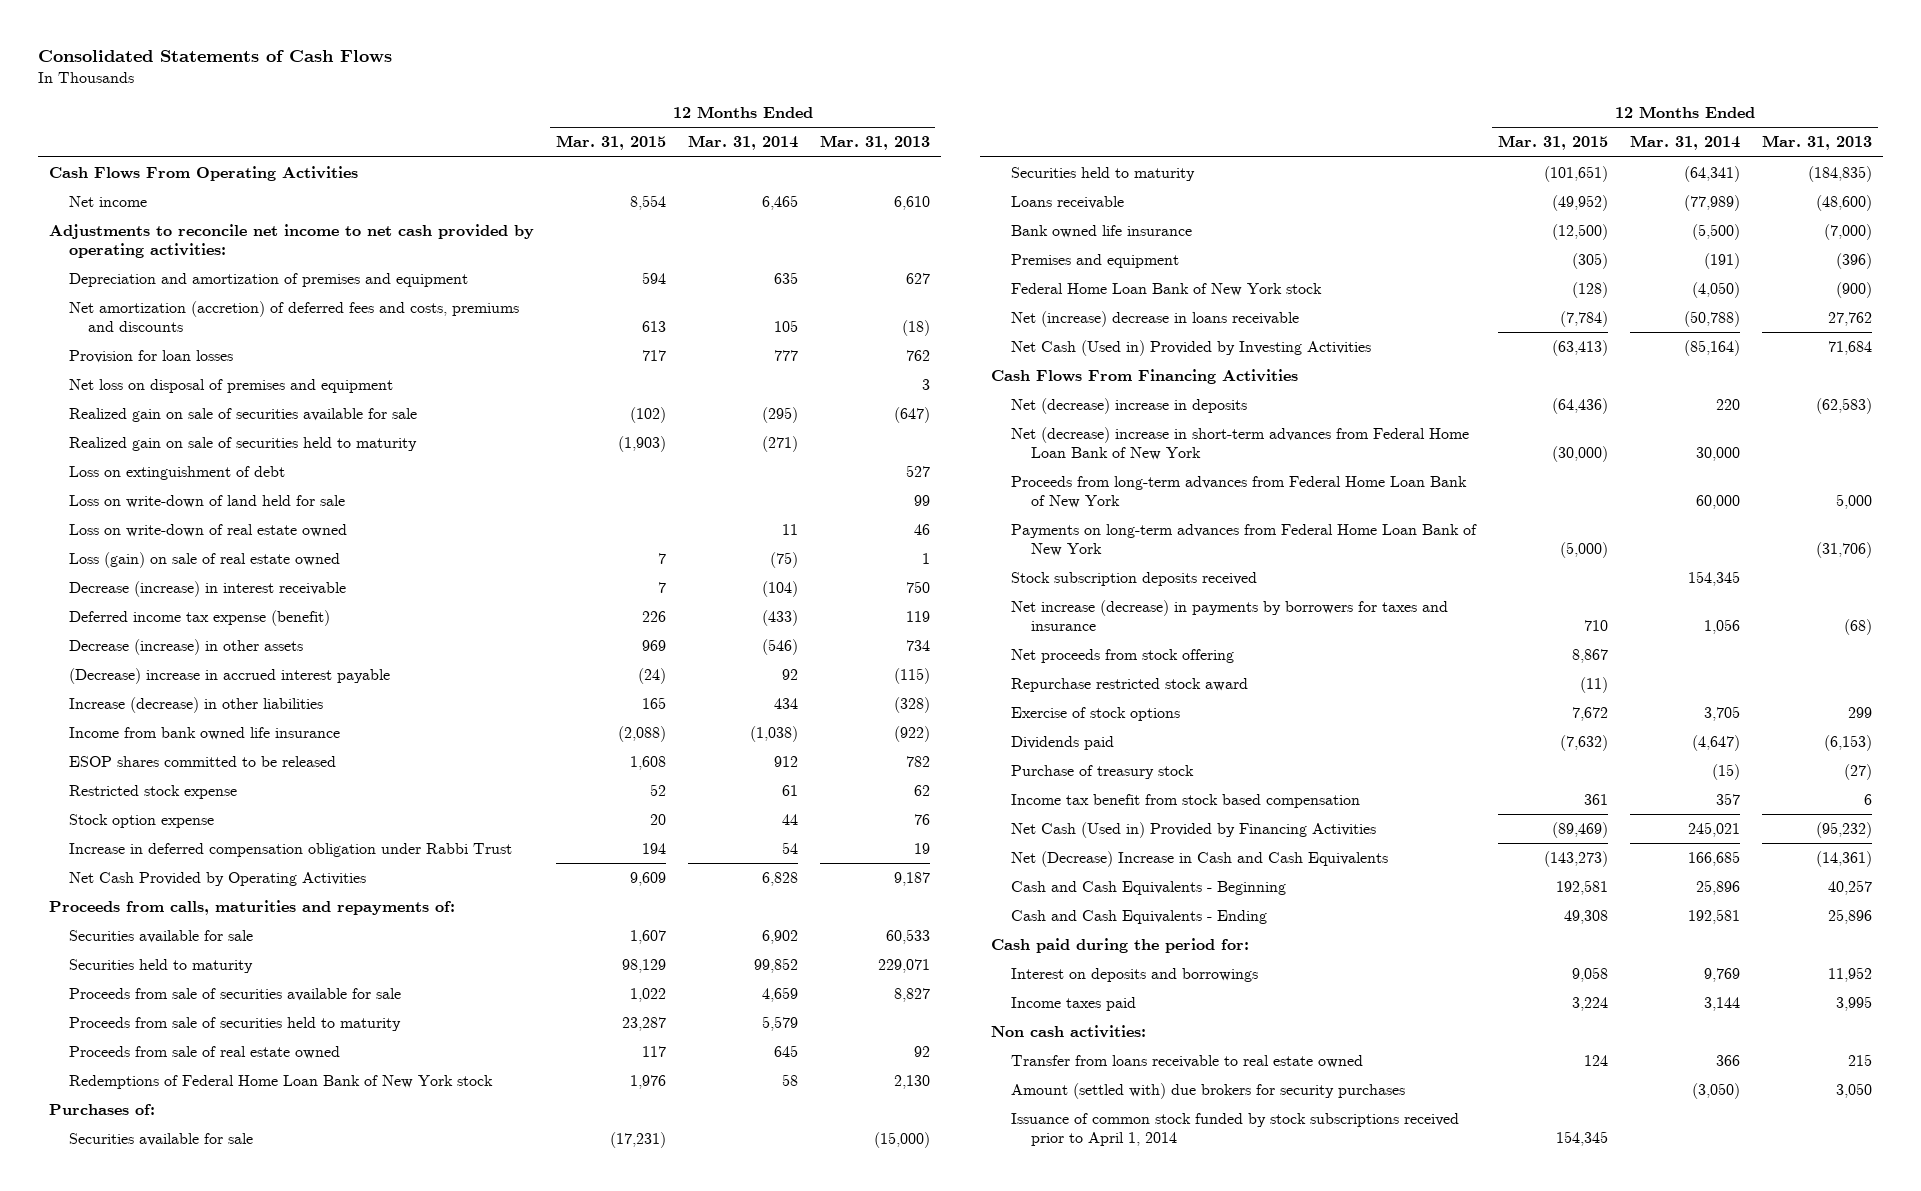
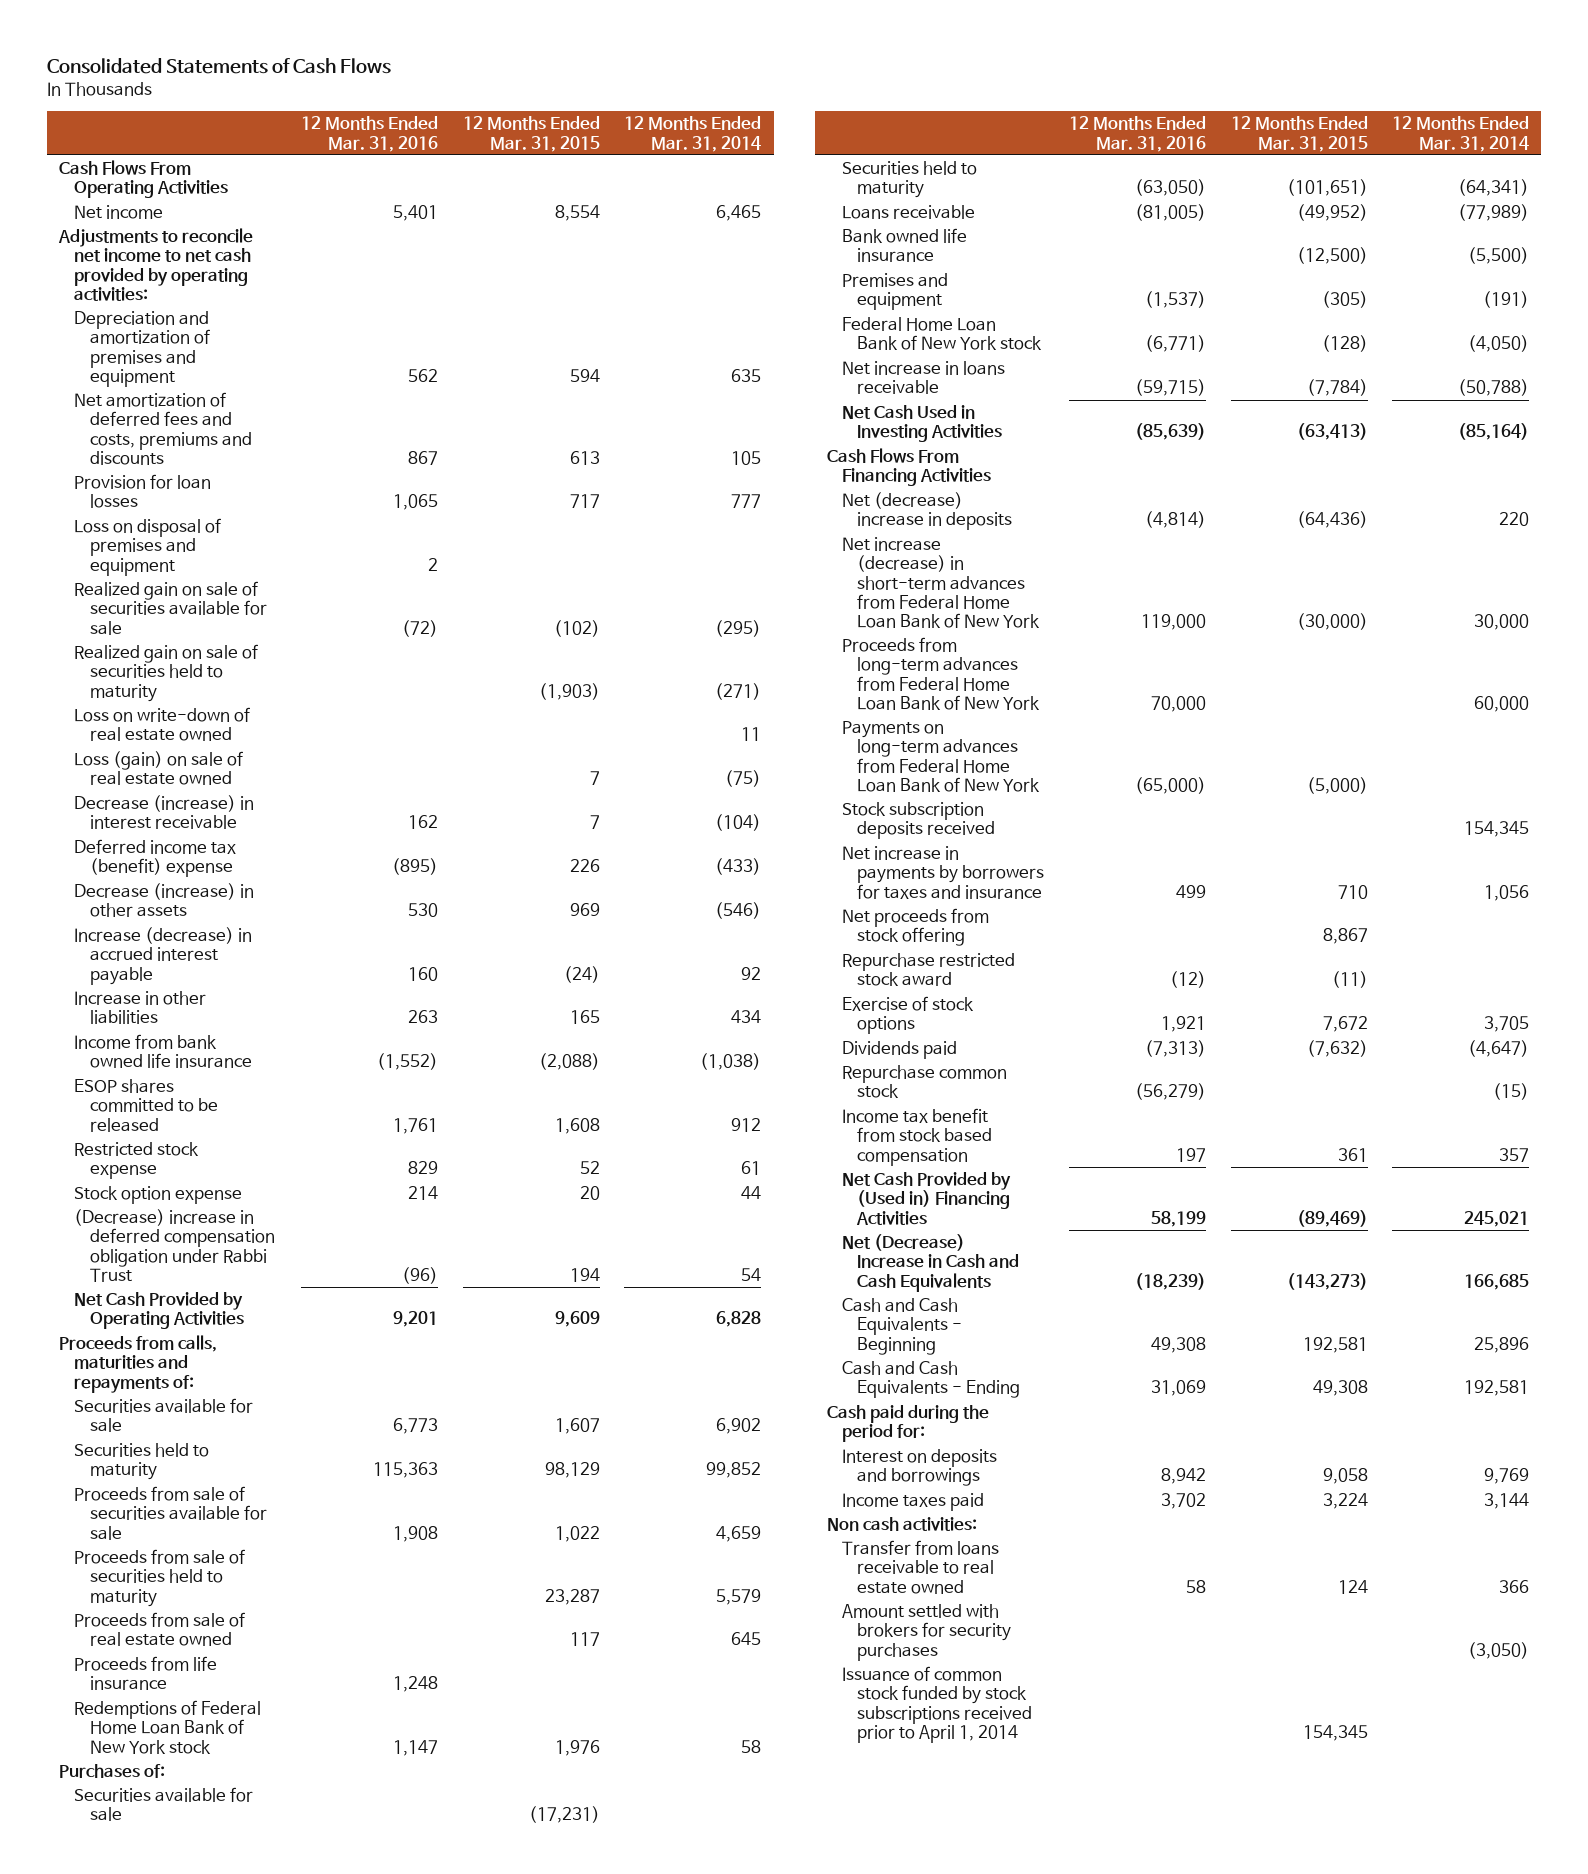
[819,135,930,151] Mar. 31, 2013 -> none
none -> [301,116,439,152] 12 Months Ended Mar. 31, 2016
[68,300,519,333] Net amortization (accretion) of deferred fees and costs, premiums and discounts -> [74,392,252,465] Net amortization of deferred fees and costs, premiums and discounts
[68,378,393,393] Net loss on disposal of premises and equipment -> [74,518,222,576] Loss on disposal of premises and equipment
[68,465,285,480] Loss on extinguishment of debt -> none
[68,494,345,508] Loss on write-down of land held for sale -> none
[68,609,330,626] Deferred income tax expense (benefit) -> [74,839,237,878] Deferred income tax (benefit) expense
[68,667,390,684] (Decrease) increase in accrued interest payable -> [74,927,253,985] Increase (decrease) in accrued interest payable
[68,696,323,713] Increase (decrease) in other liabilities -> [74,991,207,1025] Increase in other liabilities
[68,842,512,857] Increase in deferred compensation obligation under Rabbi Trust -> [74,1209,275,1282] (Decrease) increase in deferred compensation obligation under Rabbi Trust
none -> [74,1656,218,1691] Proceeds from life insurance
[1010,310,1299,327] Net (increase) decrease in loans receivable -> [842,361,1006,395] Net increase in loans receivable
[1010,339,1371,356] Net Cash (Used in) Provided by Investing Activities -> [842,405,1003,443] Net Cash Used in Investing Activities
[1010,426,1469,461] Net (decrease) increase in short-term advances from Federal Home Loan Bank of New York -> [842,537,1041,628] Net increase (decrease) in short-term advances from Federal Home Loan Bank of New York
[1010,599,1448,632] Net increase (decrease) in payments by borrowers for taxes and insurance -> [842,846,1045,899] Net increase in payments by borrowers for taxes and insurance
[1010,764,1194,779] Purchase of treasury stock -> [842,1065,1008,1099] Repurchase common stock
[1010,821,1376,838] Net Cash (Used in) Provided by Financing Activities -> [842,1172,1012,1225] Net Cash Provided by (Used in) Financing Activities
[1010,1082,1405,1099] Amount (settled with) due brokers for security purchases -> [842,1604,1012,1661] Amount settled with brokers for security purchases

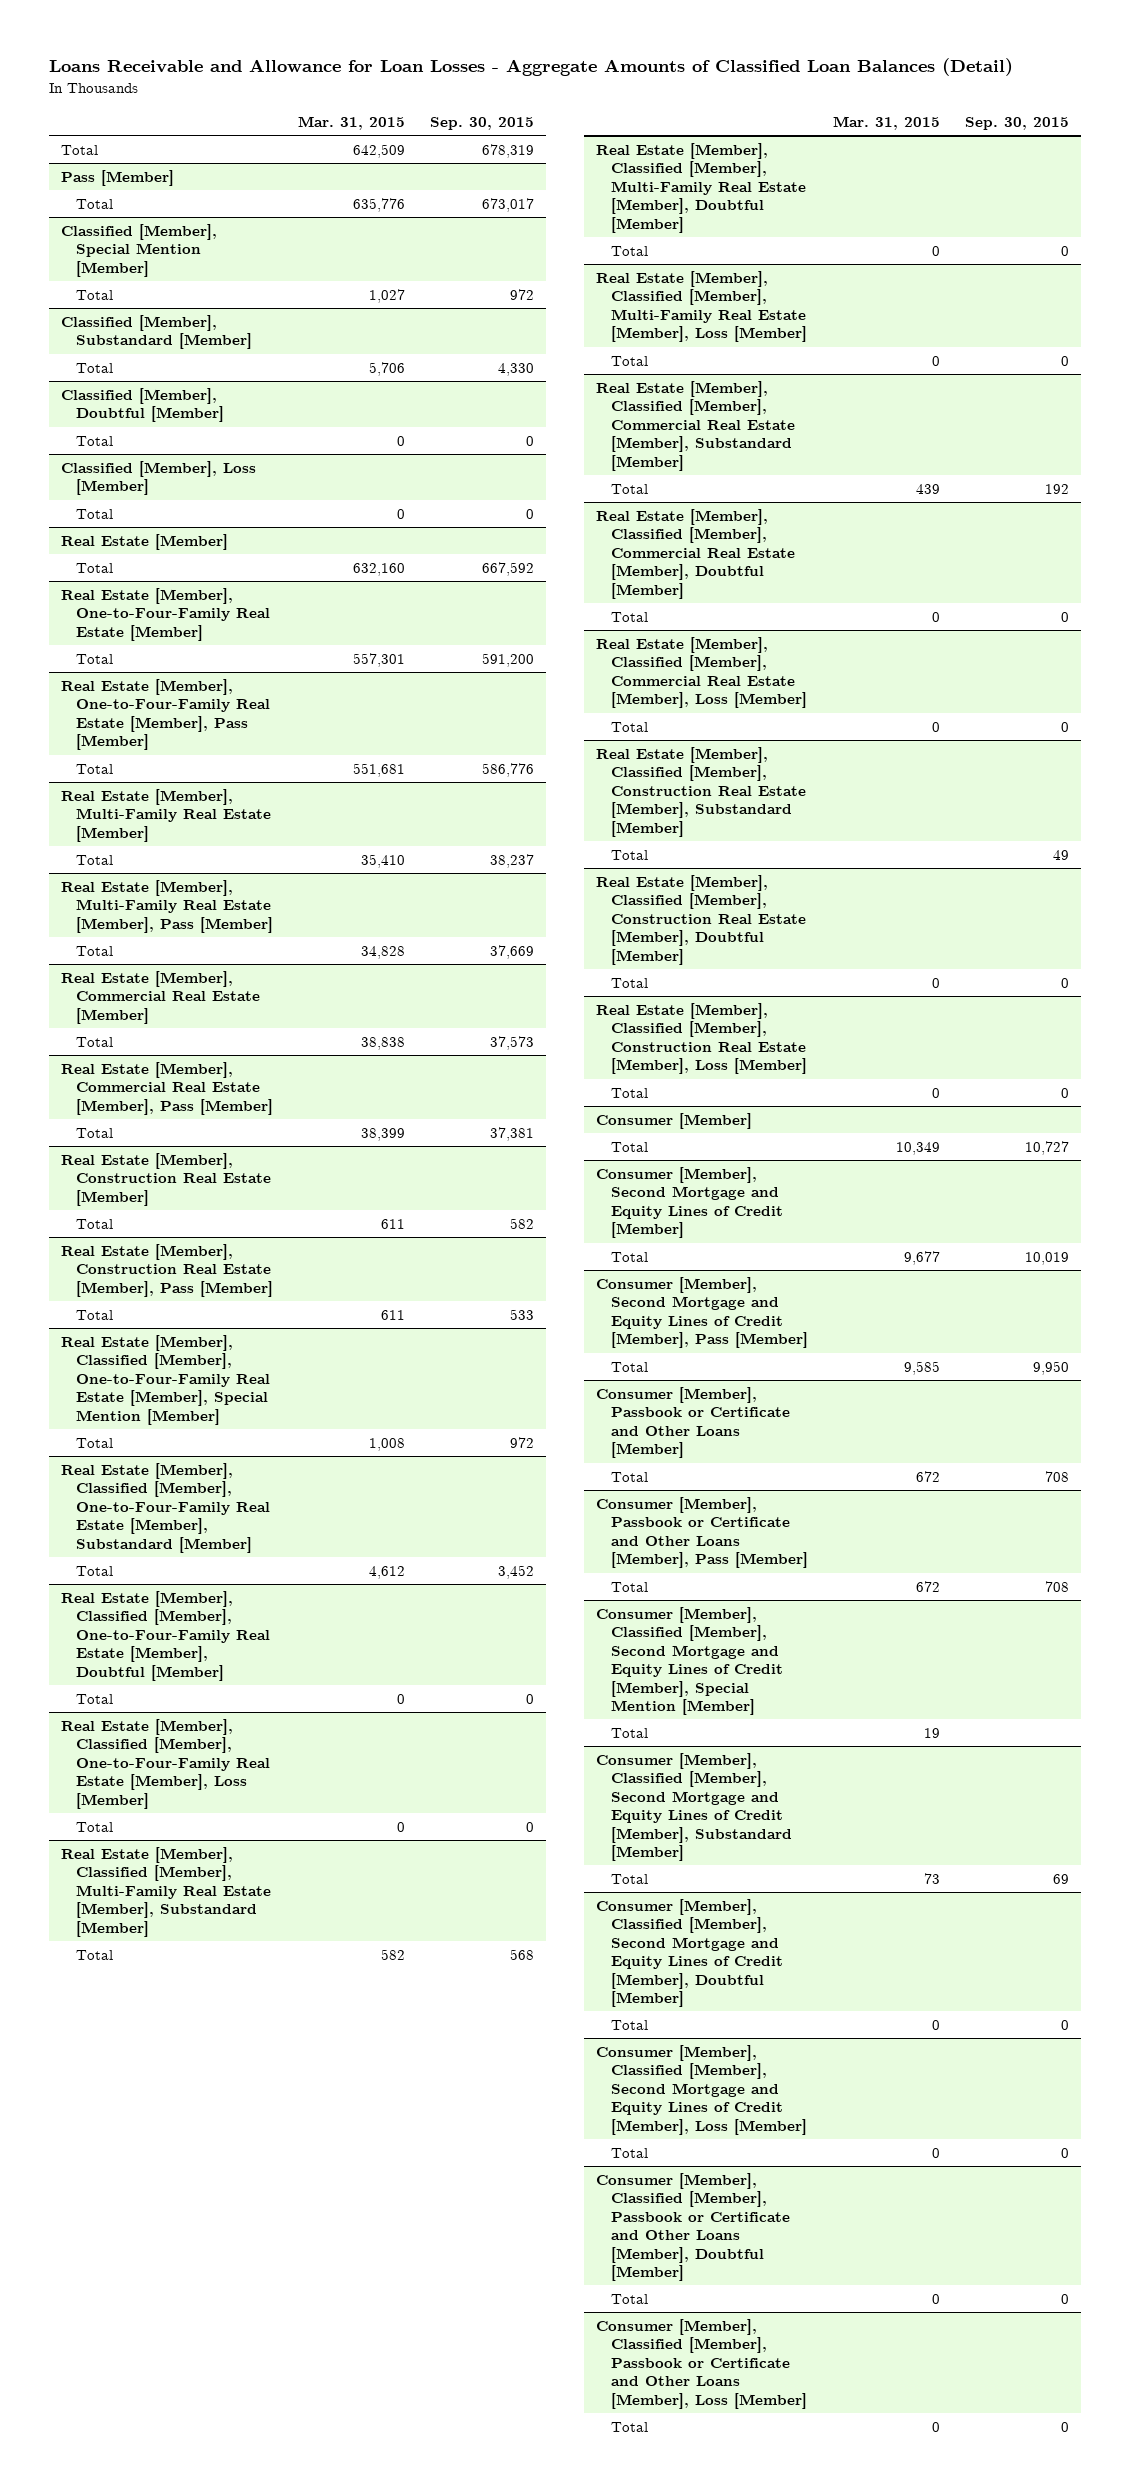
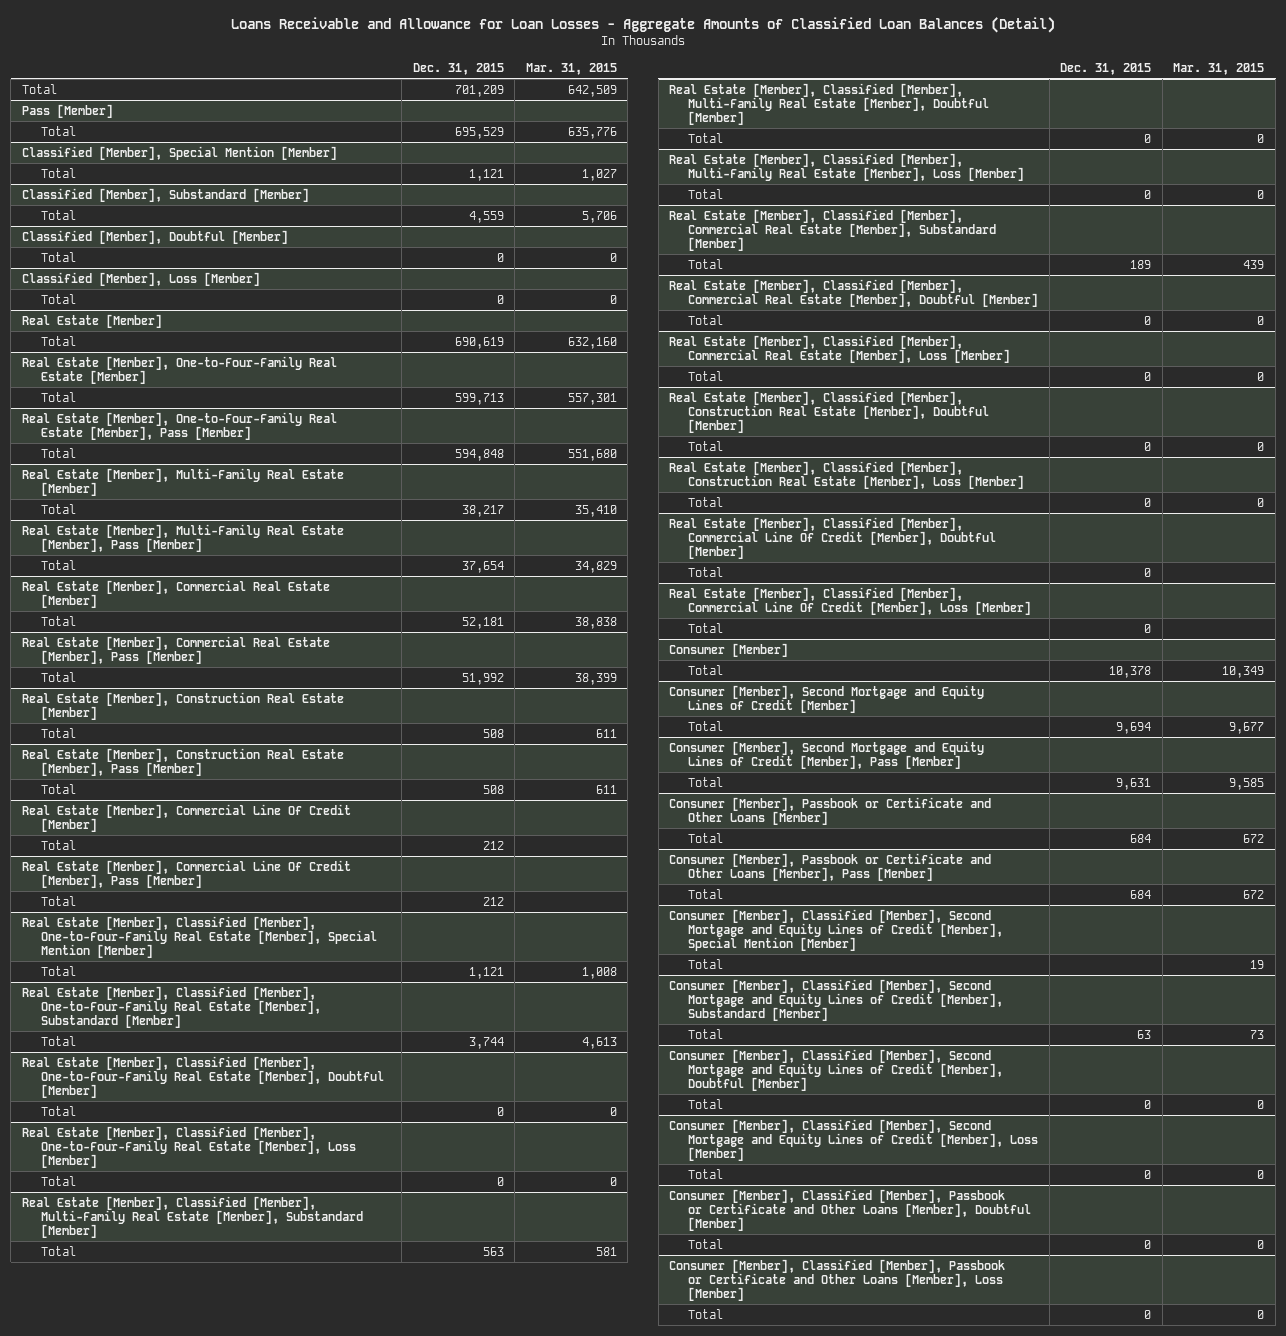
[429,116,534,130] Sep. 30, 2015 -> none
none -> [412,63,504,76] Dec. 31, 2015
[352,762,405,777] 551,681 -> [567,448,617,461] 551,680
[360,945,405,959] 34,828 -> [574,560,617,573] 34,829
none -> [21,803,351,832] Real Estate [Member], Commercial Line Of Credit [Member]
none -> [40,839,76,850] Total
none -> [21,859,351,888] Real Estate [Member], Commercial Line Of Credit [Member], Pass [Member]
none -> [40,895,76,906] Total
[368,1565,405,1579] 4,612 -> [581,1036,617,1049] 4,613
[380,1948,405,1960] 582 -> [595,1246,617,1256] 581
[596,746,806,837] Real Estate [Member], Classified [Member], Construction Real Estate [Member], Substandard [Member] -> none
[610,849,648,860] Total -> none
none -> [669,516,997,560] Real Estate [Member], Classified [Member], Commercial Line Of Credit [Member], Doubtful [Member]
none -> [688,566,724,577] Total
none -> [669,586,1032,615] Real Estate [Member], Classified [Member], Commercial Line Of Credit [Member], Loss [Member]
none -> [688,622,724,633] Total

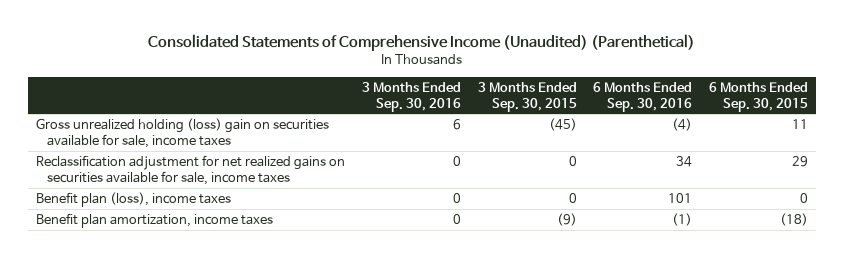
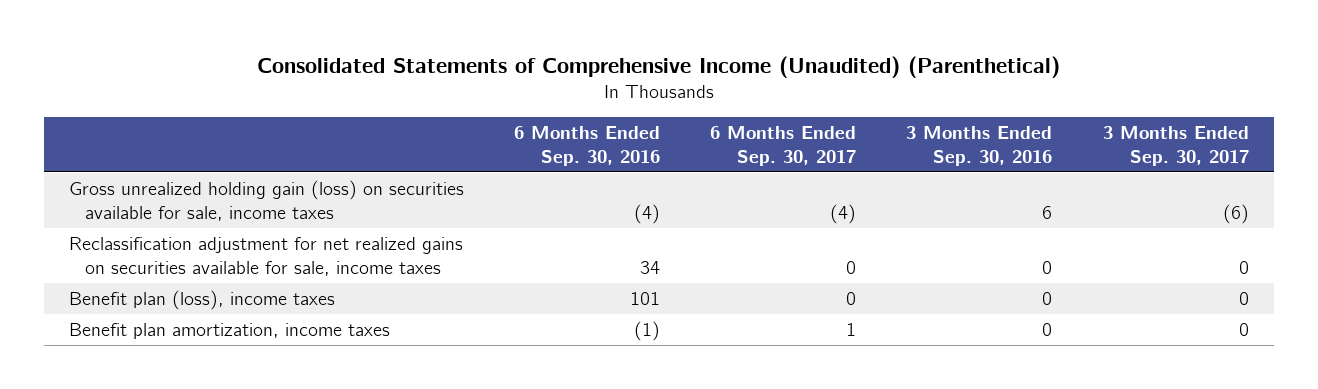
[477,81,577,112] 3 Months Ended Sep. 30, 2015 -> none
[708,81,808,112] 6 Months Ended Sep. 30, 2015 -> none
none -> [710,126,857,166] 6 Months Ended Sep. 30, 2017
none -> [1102,126,1249,166] 3 Months Ended Sep. 30, 2017
[36,117,330,148] Gross unrealized holding (loss) gain on securities available for sale, income taxes -> [69,180,465,221] Gross unrealized holding gain (loss) on securities available for sale, income taxes

